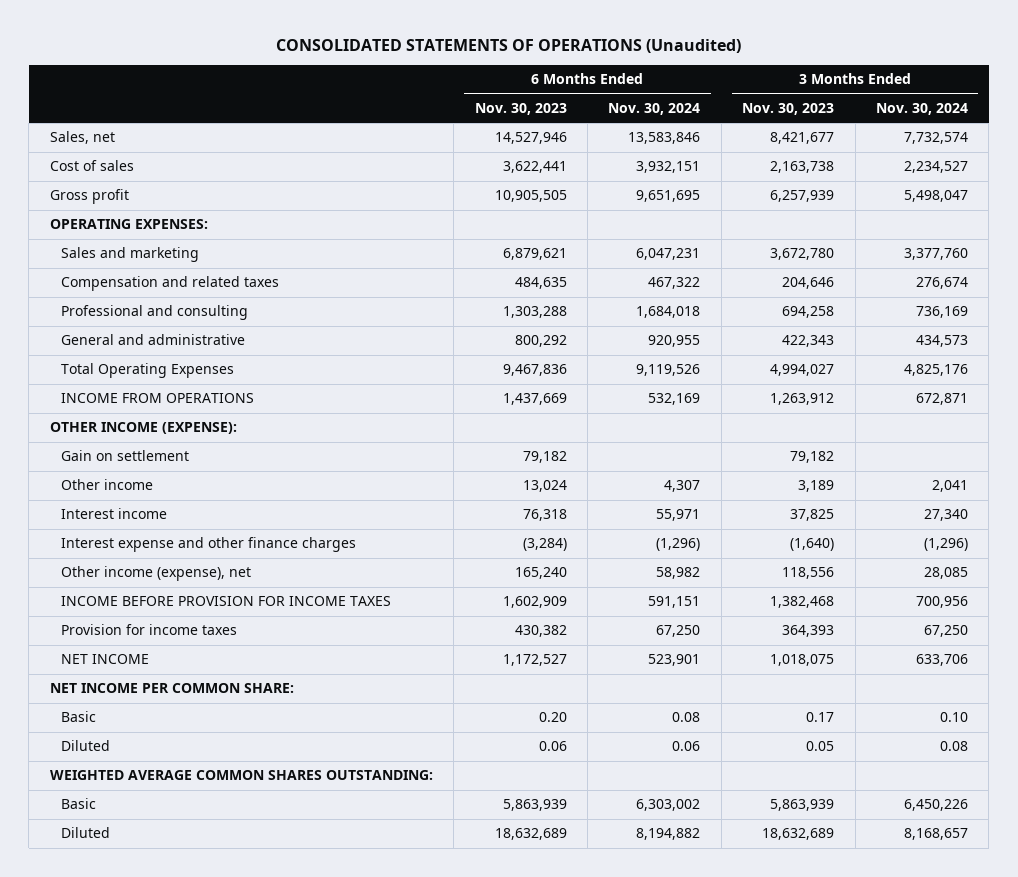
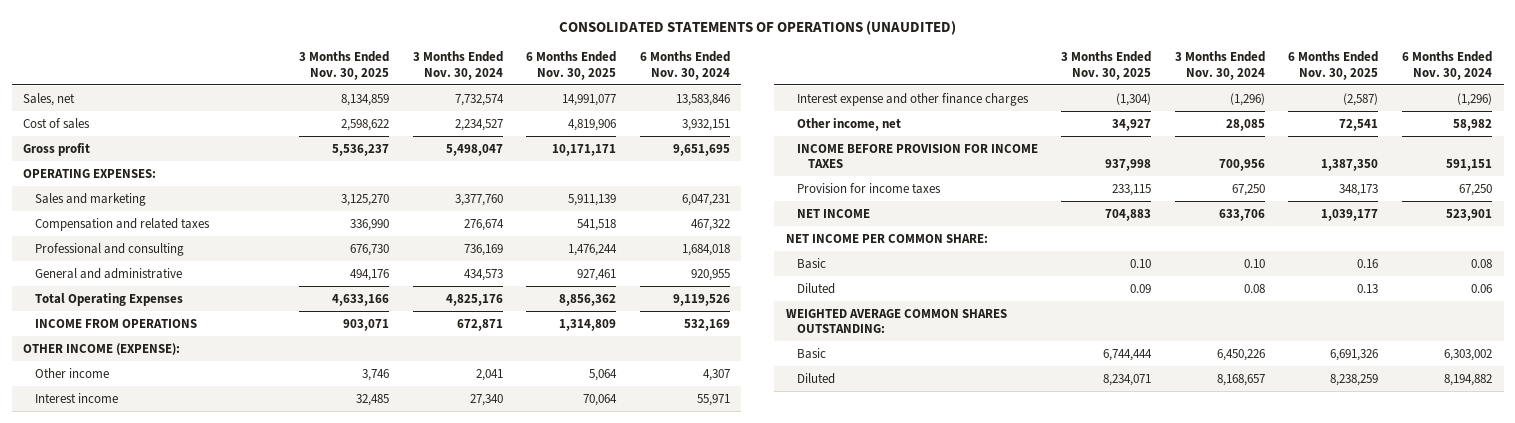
[275,38,741,53] CONSOLIDATED STATEMENTS OF OPERATIONS (Unaudited) -> [558,20,956,35] CONSOLIDATED STATEMENTS OF OPERATIONS (UNAUDITED)
[474,102,567,115] Nov. 30, 2023 -> none
[742,102,835,115] Nov. 30, 2023 -> none
none -> [299,51,390,80] 3 Months Ended Nov. 30, 2025
none -> [526,51,617,80] 6 Months Ended Nov. 30, 2025
[60,450,189,462] Gain on settlement -> none
[60,566,251,582] Other income (expense), net -> [796,117,901,131] Other income, net

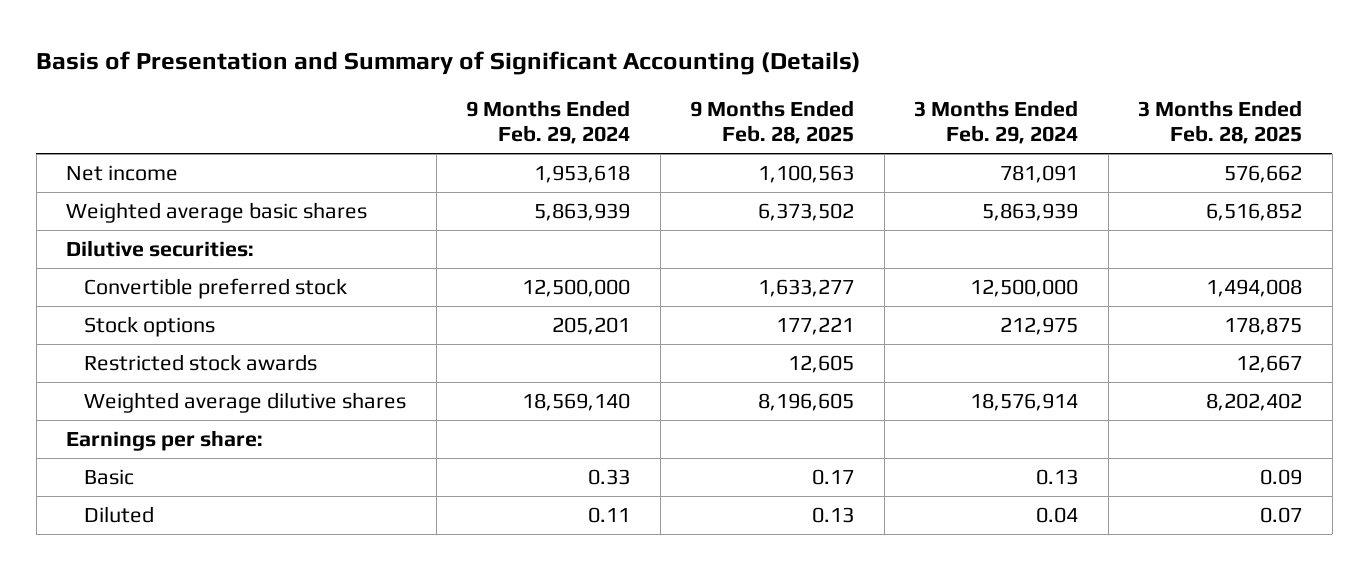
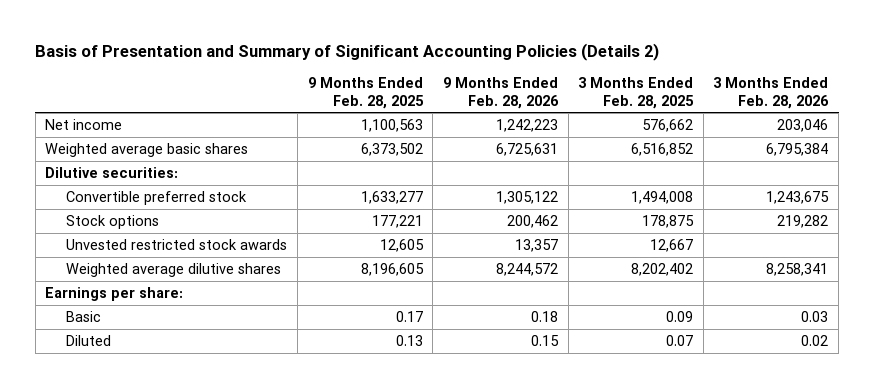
[36,51,862,76] Basis of Presentation and Summary of Significant Accounting (Details) -> [35,43,660,62] Basis of Presentation and Summary of Significant Accounting Policies (Details 2)
[466,100,631,145] 9 Months Ended Feb. 29, 2024 -> none
[914,100,1079,145] 3 Months Ended Feb. 29, 2024 -> none
none -> [442,77,559,109] 9 Months Ended Feb. 28, 2026
none -> [713,77,830,109] 3 Months Ended Feb. 28, 2026
[84,353,318,371] Restricted stock awards -> [66,238,288,250] Unvested restricted stock awards

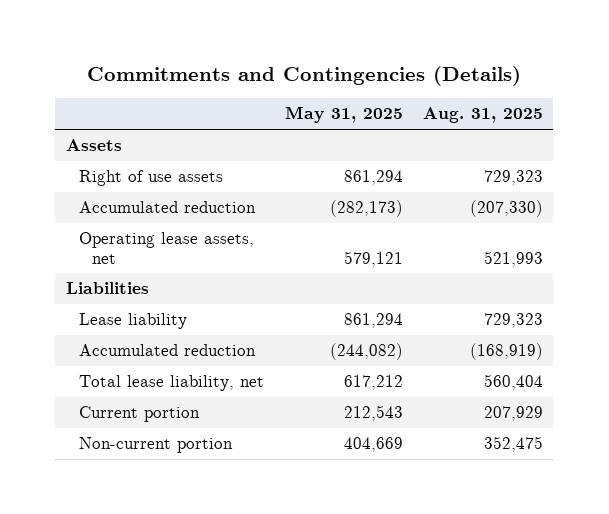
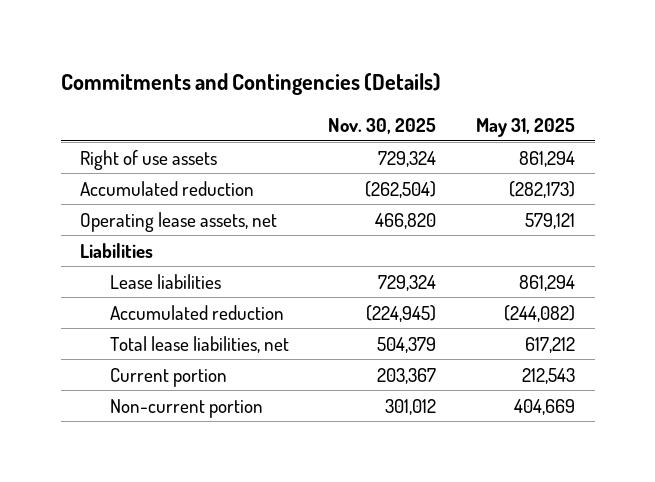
[423,107,544,124] Aug. 31, 2025 -> none
none -> [328,118,437,135] Nov. 30, 2025
[65,139,122,152] Assets -> none
[78,313,187,330] Lease liability -> [109,273,221,289] Lease liabilities
[78,375,264,392] Total lease liability, net -> [109,335,289,353] Total lease liabilities, net

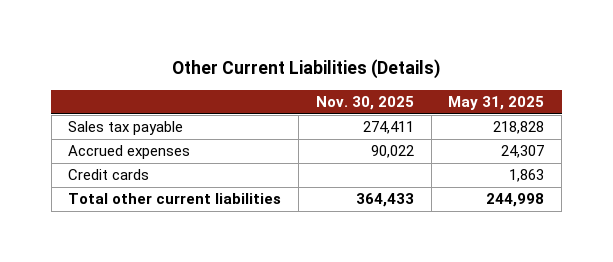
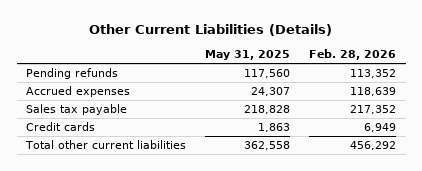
[315,95,414,110] Nov. 30, 2025 -> none
none -> [309,49,397,61] Feb. 28, 2026
none -> [26,68,119,80] Pending refunds
[68,121,184,136] Sales tax payable -> [26,104,128,116] Sales tax payable
[486,193,545,208] 244,998 -> [244,141,291,151] 362,558

